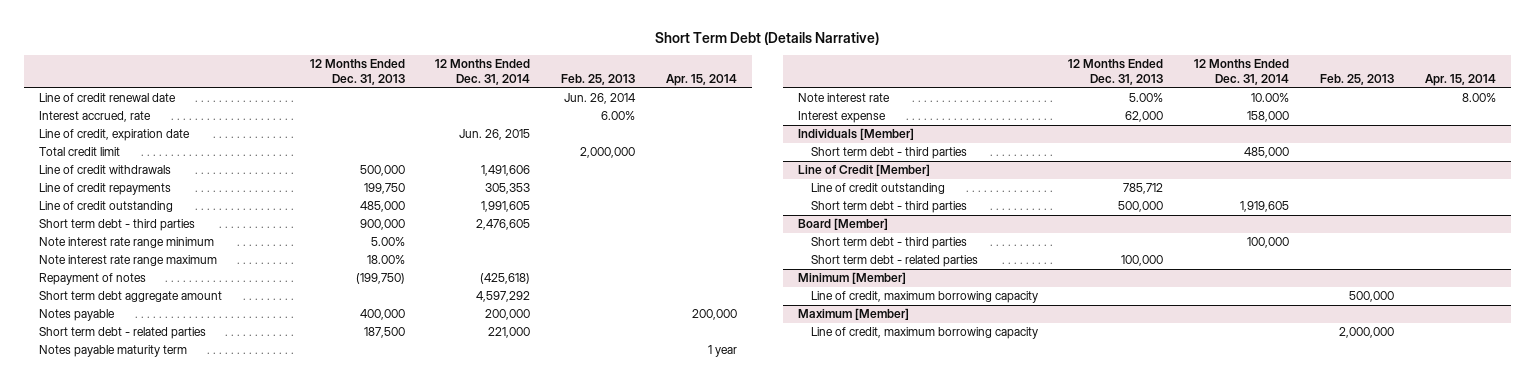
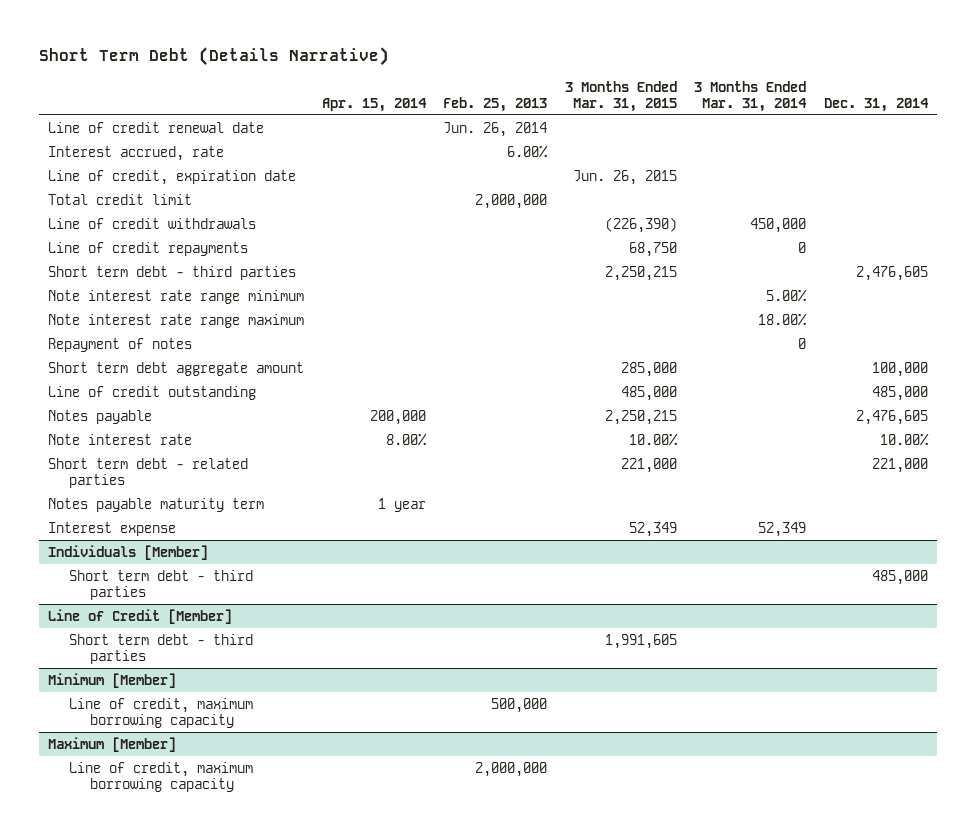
[309,59,405,86] 12 Months Ended Dec. 31, 2013 -> none
[435,59,531,86] 12 Months Ended Dec. 31, 2014 -> none
none -> [564,80,677,112] 3 Months Ended Mar. 31, 2015
none -> [694,80,808,112] 3 Months Ended Mar. 31, 2014
none -> [824,97,930,112] Dec. 31, 2014
[39,201,174,213] Line of credit outstanding -> [47,385,256,400] Line of credit outstanding
[797,93,890,103] Note interest rate -> [47,433,192,445] Note interest rate
[810,183,945,195] Line of credit outstanding -> none
[797,218,888,231] Board [Member] -> none
[810,237,967,250] Short term debt - third parties -> none
[810,255,978,268] Short term debt - related parties -> none

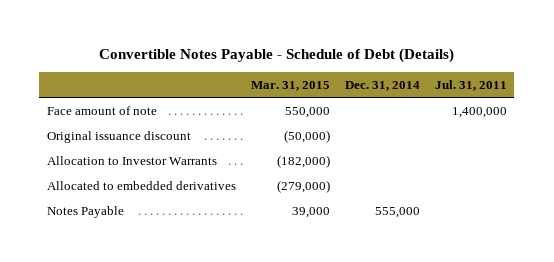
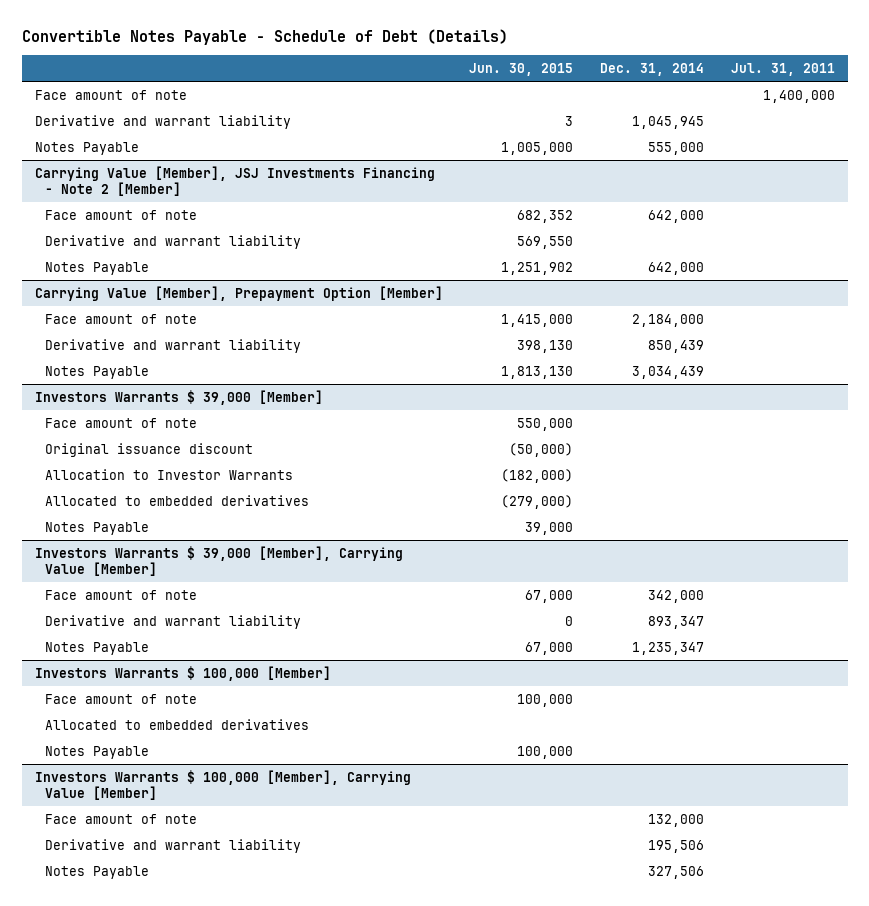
[250,80,330,91] Mar. 31, 2015 -> none
none -> [469,63,574,77] Jun. 30, 2015
[46,130,191,143] Original issuance discount -> none
[46,155,217,165] Allocation to Investor Warrants -> none
[46,180,236,190] Allocated to embedded derivatives -> none
none -> [34,114,291,129] Derivative and warrant liability
none -> [34,165,435,196] Carrying Value [Member], JSJ Investments Financing - Note 2 [Member]
none -> [45,209,198,220] Face amount of note
none -> [45,234,302,249] Derivative and warrant liability
none -> [45,261,150,275] Notes Payable
none -> [34,285,443,301] Carrying Value [Member], Prepayment Option [Member]
none -> [45,313,198,324] Face amount of note
none -> [45,338,302,353] Derivative and warrant liability
none -> [45,365,150,379] Notes Payable
none -> [34,389,323,405] Investors Warrants $ 39,000 [Member]
none -> [45,417,198,428] Face amount of note
none -> [45,442,254,457] Original issuance discount
none -> [45,468,294,480] Allocation to Investor Warrants
none -> [45,494,310,506] Allocated to embedded derivatives
none -> [45,521,150,535] Notes Payable
none -> [34,545,403,576] Investors Warrants $ 39,000 [Member], Carrying Value [Member]
none -> [45,589,198,600] Face amount of note
none -> [45,614,302,629] Derivative and warrant liability
none -> [45,641,150,655] Notes Payable
none -> [34,665,331,681] Investors Warrants $ 100,000 [Member]
none -> [45,693,198,704] Face amount of note
none -> [45,718,310,730] Allocated to embedded derivatives
none -> [45,745,150,759] Notes Payable
none -> [34,769,411,800] Investors Warrants $ 100,000 [Member], Carrying Value [Member]
none -> [45,813,198,824] Face amount of note
none -> [45,838,302,853] Derivative and warrant liability
none -> [45,865,150,879] Notes Payable

